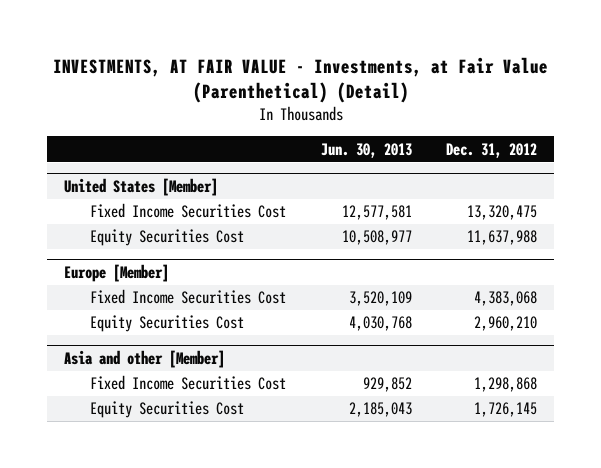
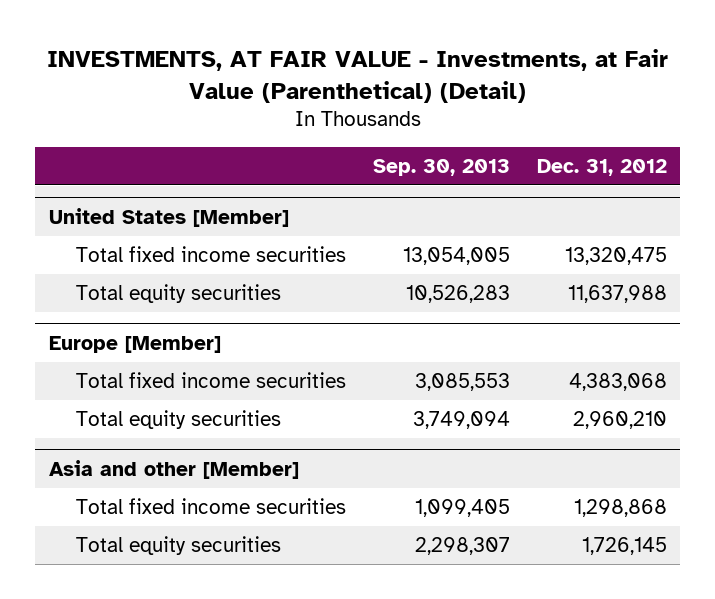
[320,142,412,158] Jun. 30, 2013 -> none
none -> [372,158,510,176] Sep. 30, 2013
[90,203,287,219] Fixed Income Securities Cost -> [75,245,346,262] Total fixed income securities
[90,229,245,247] Equity Securities Cost -> [75,283,281,303] Total equity securities
[90,289,287,305] Fixed Income Securities Cost -> [75,371,346,388] Total fixed income securities
[90,315,245,333] Equity Securities Cost -> [75,409,281,429] Total equity securities
[90,375,287,391] Fixed Income Securities Cost -> [75,497,346,514] Total fixed income securities
[90,401,245,419] Equity Securities Cost -> [75,535,281,555] Total equity securities

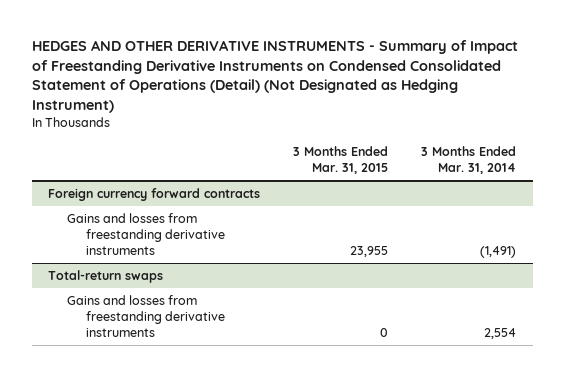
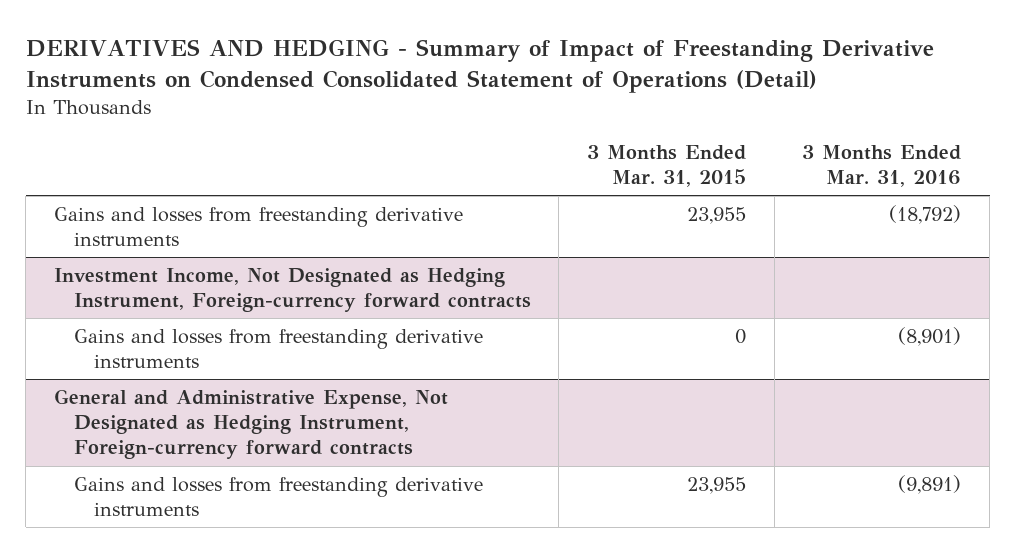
[31,40,518,113] HEDGES AND OTHER DERIVATIVE INSTRUMENTS - Summary of Impact of Freestanding Derivative Instruments on Condensed Consolidated Statement of Operations (Detail) (Not Designated as Hedging Instrument) -> [25,39,934,94] DERIVATIVES AND HEDGING - Summary of Impact of Freestanding Derivative Instruments on Condensed Consolidated Statement of Operations (Detail)
[421,145,517,175] 3 Months Ended Mar. 31, 2014 -> none
none -> [802,145,962,188] 3 Months Ended Mar. 31, 2016
[48,187,261,201] Foreign currency forward contracts -> none
[48,269,164,283] Total-return swaps -> none
none -> [53,267,531,313] Investment Income, Not Designated as Hedging Instrument, Foreign-currency forward contracts
none -> [53,388,448,460] General and Administrative Expense, Not Designated as Hedging Instrument, Foreign-currency forward contracts
none -> [73,476,483,517] Gains and losses from freestanding derivative instruments

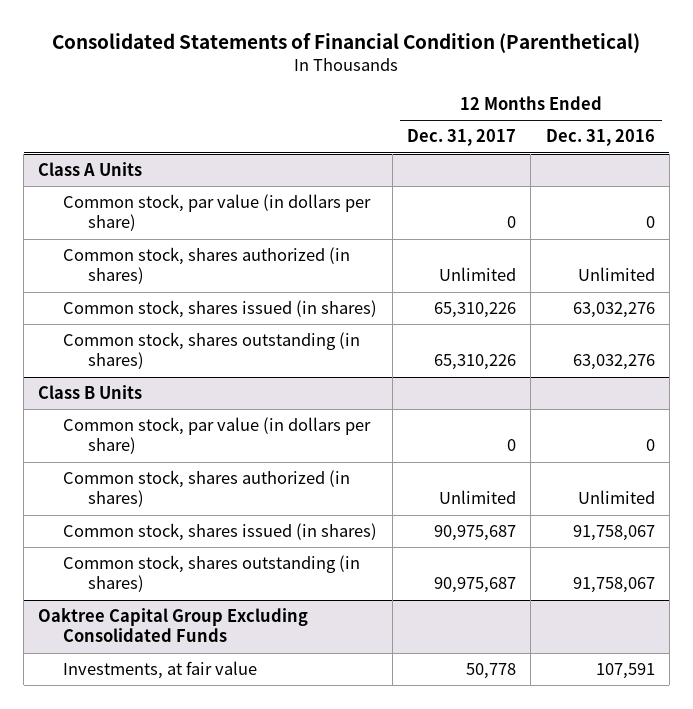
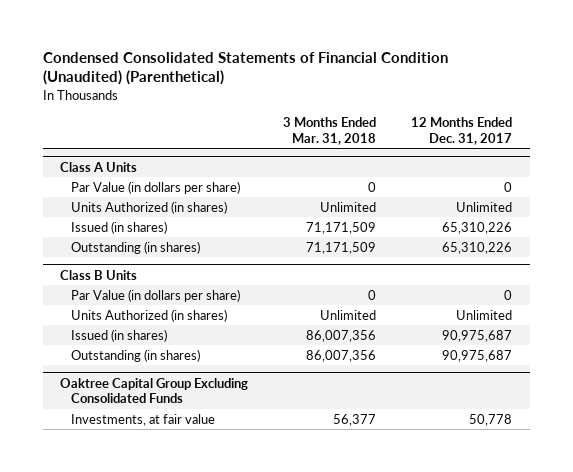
[52,33,641,54] Consolidated Statements of Financial Condition (Parenthetical) -> [43,51,449,86] Condensed Consolidated Statements of Financial Condition (Unaudited) (Parenthetical)
[545,129,655,147] Dec. 31, 2016 -> none
none -> [283,117,377,145] 3 Months Ended Mar. 31, 2018
[63,194,372,232] Common stock, par value (in dollars per share) -> [71,180,241,194] Par Value (in dollars per share)
[63,247,351,285] Common stock, shares authorized (in shares) -> [71,200,228,214] Units Authorized (in shares)
[63,300,378,319] Common stock, shares issued (in shares) -> [71,220,168,234] Issued (in shares)
[63,332,361,370] Common stock, shares outstanding (in shares) -> [71,240,201,254] Outstanding (in shares)
[63,417,372,455] Common stock, par value (in dollars per share) -> [71,288,241,302] Par Value (in dollars per share)
[63,470,351,508] Common stock, shares authorized (in shares) -> [71,308,228,322] Units Authorized (in shares)
[63,523,378,542] Common stock, shares issued (in shares) -> [71,328,168,342] Issued (in shares)
[63,555,361,593] Common stock, shares outstanding (in shares) -> [71,348,201,362] Outstanding (in shares)

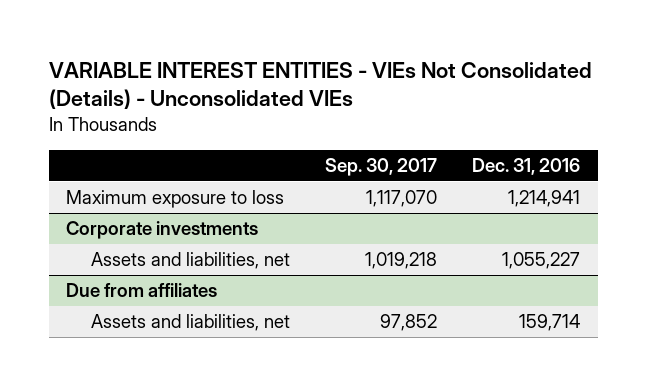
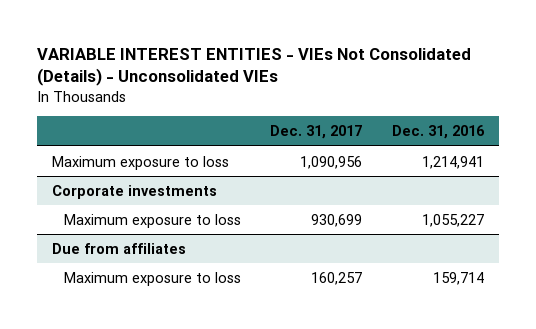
[324,158,437,177] Sep. 30, 2017 -> none
none -> [270,125,363,140] Dec. 31, 2017
[90,252,290,270] Assets and liabilities, net -> [63,213,241,228] Maximum exposure to loss
[90,314,290,332] Assets and liabilities, net -> [63,271,241,286] Maximum exposure to loss

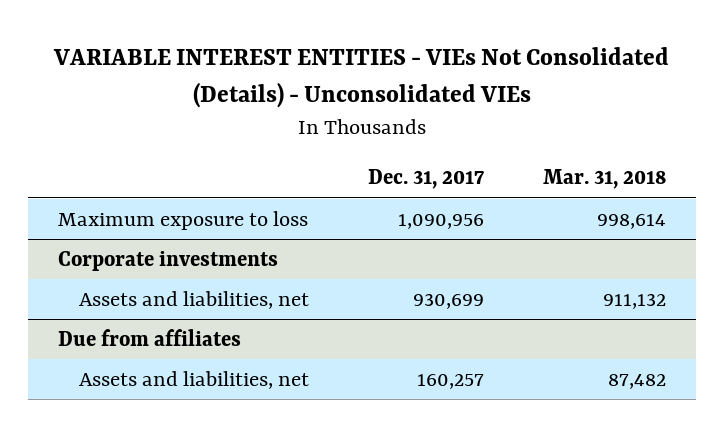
[391,125,485,140] Dec. 31, 2016 -> none
none -> [543,169,667,190] Mar. 31, 2018
[63,213,241,228] Maximum exposure to loss -> [78,290,309,309] Assets and liabilities, net
[63,271,241,286] Maximum exposure to loss -> [78,370,309,389] Assets and liabilities, net

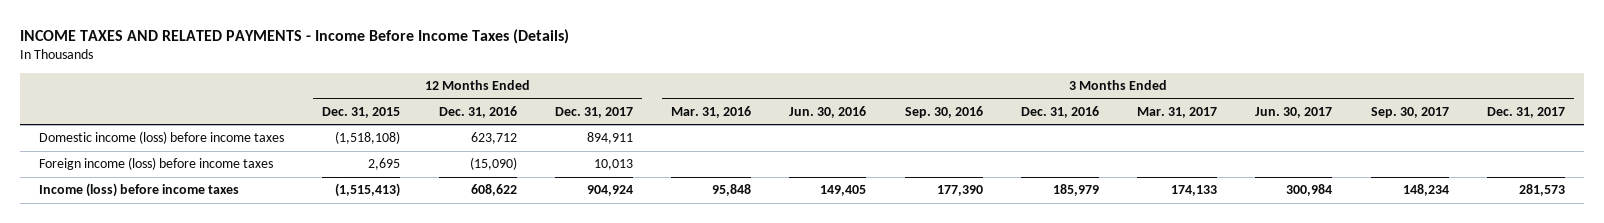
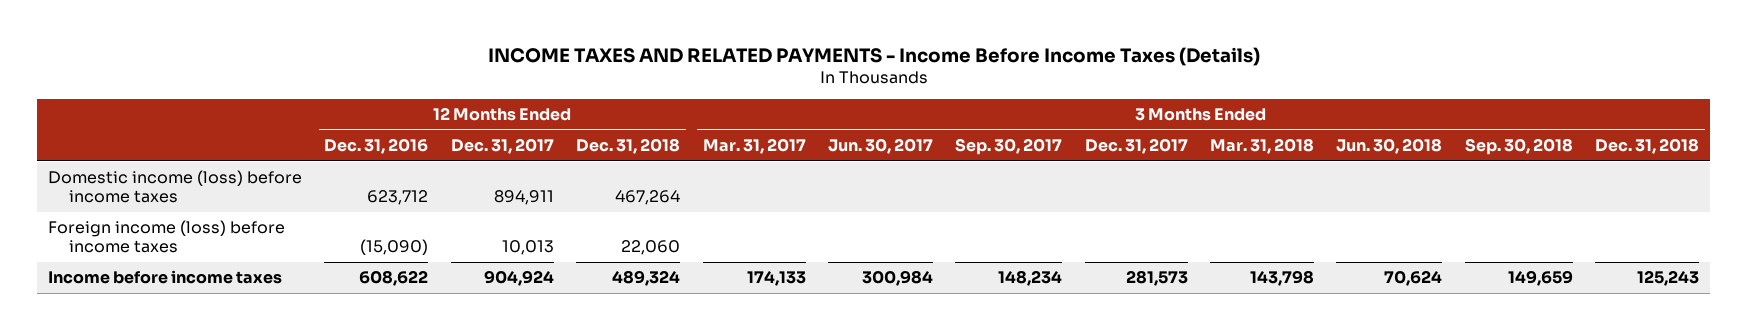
[322,106,401,118] Dec. 31, 2015 -> none
[671,105,752,118] Mar. 31, 2016 -> none
[789,105,867,118] Jun. 30, 2016 -> none
[904,105,983,118] Sep. 30, 2016 -> none
[1020,105,1099,118] Dec. 31, 2016 -> none
none -> [576,138,681,155] Dec. 31, 2018
none -> [1210,138,1315,155] Mar. 31, 2018
none -> [1336,138,1443,155] Jun. 30, 2018
none -> [1464,138,1573,156] Sep. 30, 2018
none -> [1595,138,1700,155] Dec. 31, 2018
[39,183,240,198] Income (loss) before income taxes -> [48,270,283,285] Income before income taxes

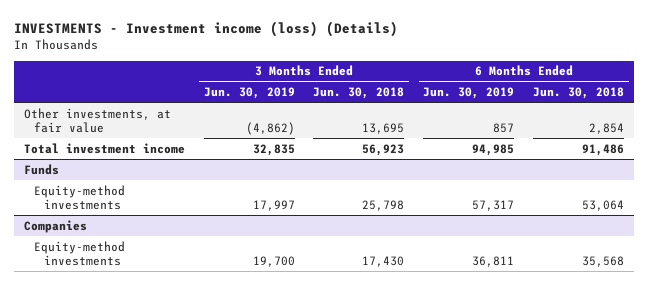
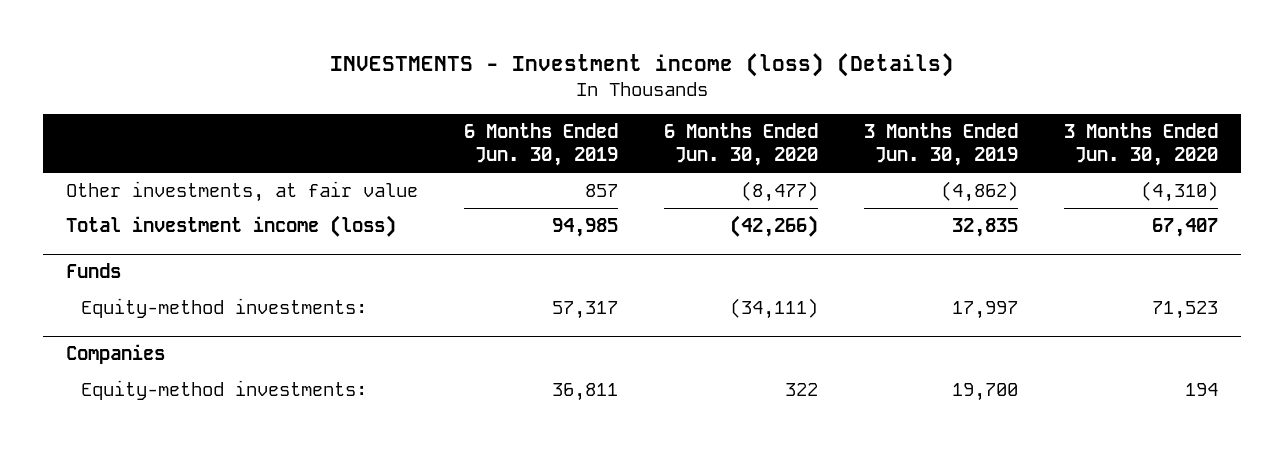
[313,87,405,100] Jun. 30, 2018 -> none
[533,87,625,100] Jun. 30, 2018 -> none
none -> [664,123,819,167] 6 Months Ended Jun. 30, 2020
none -> [1064,123,1219,167] 3 Months Ended Jun. 30, 2020
[23,142,185,154] Total investment income -> [65,215,396,238] Total investment income (loss)
[33,184,125,210] Equity-method investments -> [81,298,368,319] Equity-method investments:
[33,240,125,266] Equity-method investments -> [81,380,368,401] Equity-method investments:

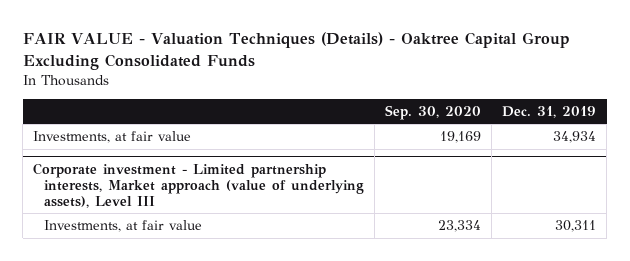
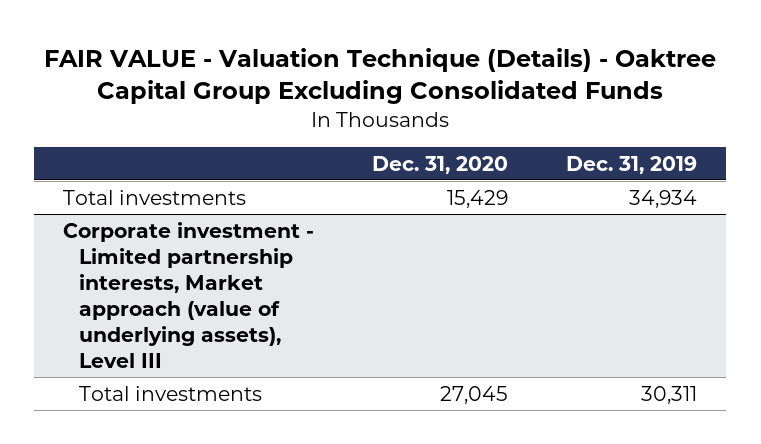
[22,32,570,70] FAIR VALUE - Valuation Techniques (Details) - Oaktree Capital Group Excluding Consolidated Funds -> [44,47,717,104] FAIR VALUE - Valuation Technique (Details) - Oaktree Capital Group Excluding Consolidated Funds
[385,104,482,120] Sep. 30, 2020 -> none
none -> [372,155,509,174] Dec. 31, 2020
[33,131,192,144] Investments, at fair value -> [63,189,247,205] Total investments
[44,220,203,233] Investments, at fair value -> [79,385,263,401] Total investments

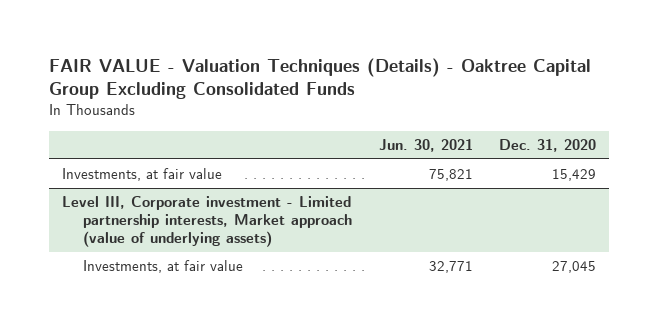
[44,47,717,104] FAIR VALUE - Valuation Technique (Details) - Oaktree Capital Group Excluding Consolidated Funds -> [48,57,591,100] FAIR VALUE - Valuation Techniques (Details) - Oaktree Capital Group Excluding Consolidated Funds
[566,155,698,174] Dec. 31, 2019 -> none
none -> [378,138,473,152] Jun. 30, 2021
[63,189,247,205] Total investments -> [61,168,222,182] Investments, at fair value
[63,221,315,368] Corporate investment - Limited partnership interests, Market approach (value of underlying assets), Level III -> [61,196,353,248] Level III, Corporate investment - Limited partnership interests, Market approach (value of underlying assets)
[79,385,263,401] Total investments -> [83,260,244,274] Investments, at fair value

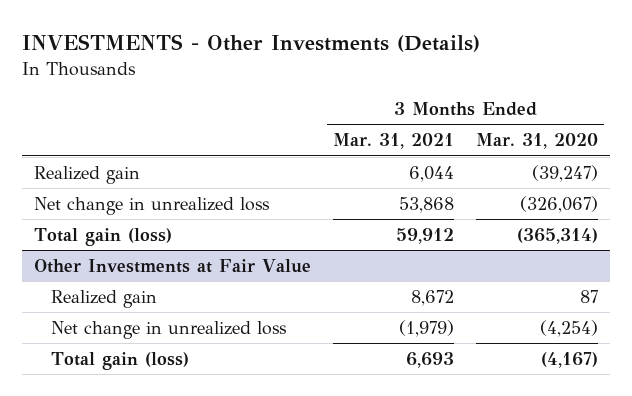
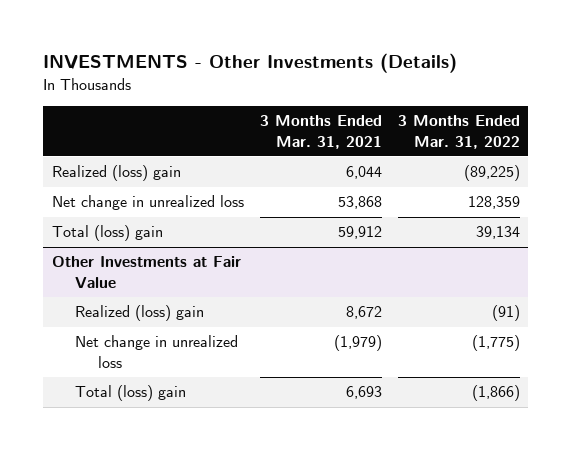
[476,133,599,150] Mar. 31, 2020 -> none
none -> [397,115,520,149] 3 Months Ended Mar. 31, 2022
[33,165,140,184] Realized gain -> [51,165,181,182] Realized (loss) gain
[33,227,172,246] Total gain (loss) -> [51,225,163,242] Total (loss) gain
[50,289,157,308] Realized gain -> [74,305,204,322] Realized (loss) gain
[50,351,189,370] Total gain (loss) -> [74,385,186,402] Total (loss) gain

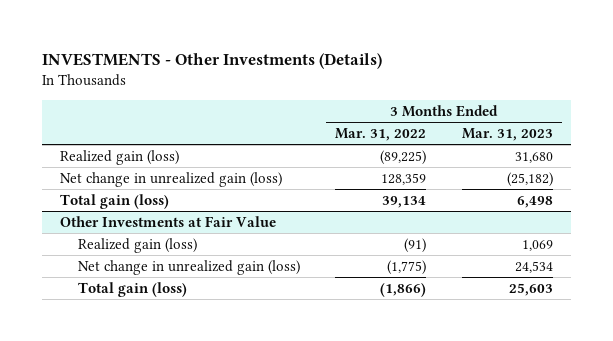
[259,115,382,149] 3 Months Ended Mar. 31, 2021 -> none
none -> [462,128,554,142] Mar. 31, 2023
[51,165,181,182] Realized (loss) gain -> [59,149,179,165] Realized gain (loss)
[51,195,244,211] Net change in unrealized loss -> [59,171,282,187] Net change in unrealized gain (loss)
[51,225,163,242] Total (loss) gain -> [59,193,169,209] Total gain (loss)
[74,305,204,322] Realized (loss) gain -> [77,237,197,253] Realized gain (loss)
[74,335,238,368] Net change in unrealized loss -> [77,259,300,275] Net change in unrealized gain (loss)
[74,385,186,402] Total (loss) gain -> [77,281,187,297] Total gain (loss)

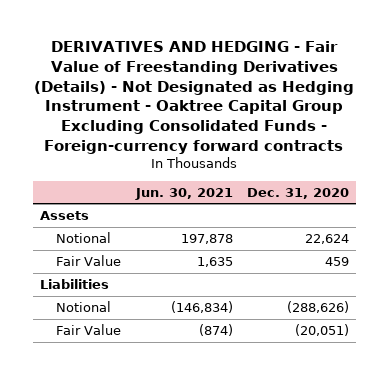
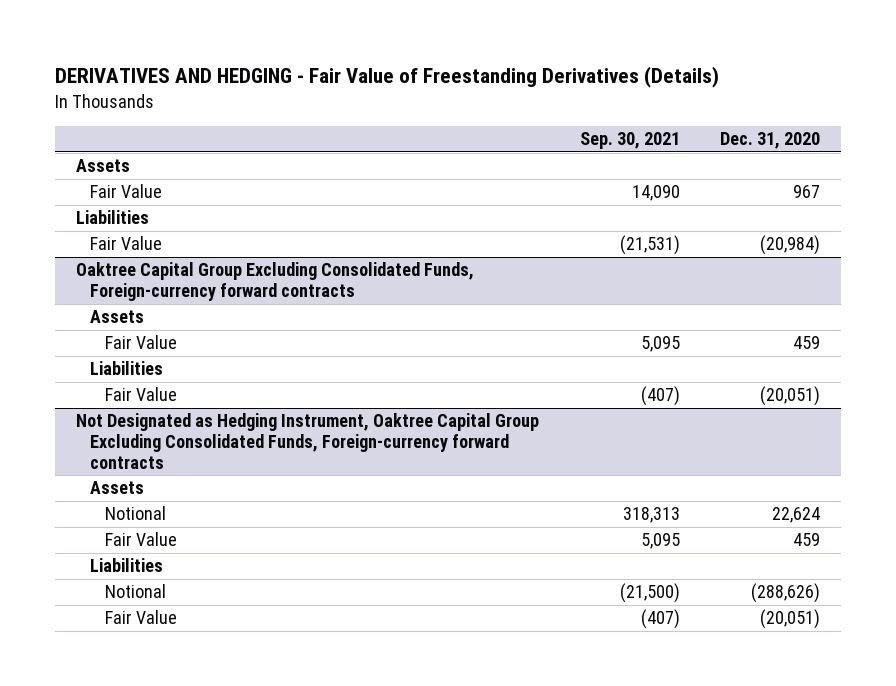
[34,41,355,154] DERIVATIVES AND HEDGING - Fair Value of Freestanding Derivatives (Details) - Not Designated as Hedging Instrument - Oaktree Capital Group Excluding Consolidated Funds - Foreign-currency forward contracts -> [55,66,720,89] DERIVATIVES AND HEDGING - Fair Value of Freestanding Derivatives (Details)
[134,187,233,200] Jun. 30, 2021 -> none
none -> [579,132,680,150] Sep. 30, 2021
none -> [90,184,163,199] Fair Value
none -> [75,210,149,225] Liabilities
none -> [90,236,163,251] Fair Value
none -> [75,262,474,302] Oaktree Capital Group Excluding Consolidated Funds, Foreign-currency forward contracts
none -> [90,310,145,324] Assets
none -> [104,335,177,350] Fair Value
none -> [90,361,164,376] Liabilities
none -> [104,387,177,402] Fair Value
none -> [75,413,539,470] Not Designated as Hedging Instrument, Oaktree Capital Group Excluding Consolidated Funds, Foreign-currency forward contracts
none -> [90,481,145,495] Assets

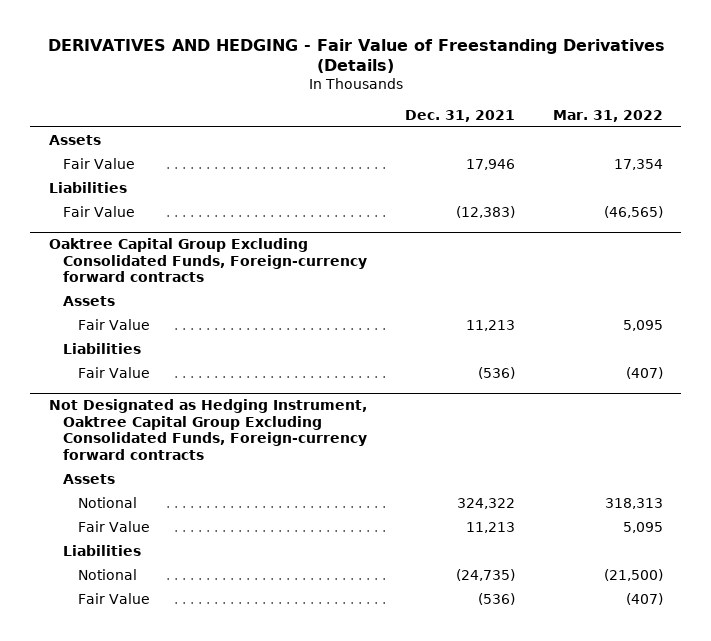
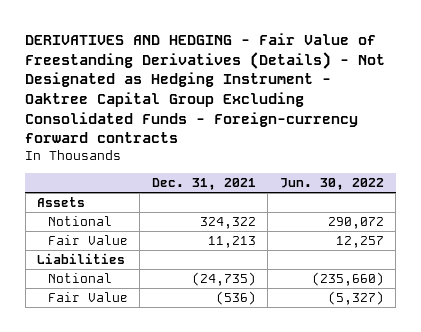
[47,38,665,74] DERIVATIVES AND HEDGING - Fair Value of Freestanding Derivatives (Details) -> [25,32,386,144] DERIVATIVES AND HEDGING - Fair Value of Freestanding Derivatives (Details) - Not Designated as Hedging Instrument - Oaktree Capital Group Excluding Consolidated Funds - Foreign-currency forward contracts
[552,109,663,122] Mar. 31, 2022 -> none
none -> [279,178,384,191] Jun. 30, 2022
[63,157,136,169] Fair Value -> none
[48,181,127,193] Liabilities -> none
[63,205,136,217] Fair Value -> none
[48,238,368,283] Oaktree Capital Group Excluding Consolidated Funds, Foreign-currency forward contracts -> none
[63,295,116,306] Assets -> none
[77,318,150,330] Fair Value -> none
[63,342,142,354] Liabilities -> none
[77,366,150,378] Fair Value -> none
[48,399,368,460] Not Designated as Hedging Instrument, Oaktree Capital Group Excluding Consolidated Funds, Foreign-currency forward contracts -> none
[63,473,116,484] Assets -> none

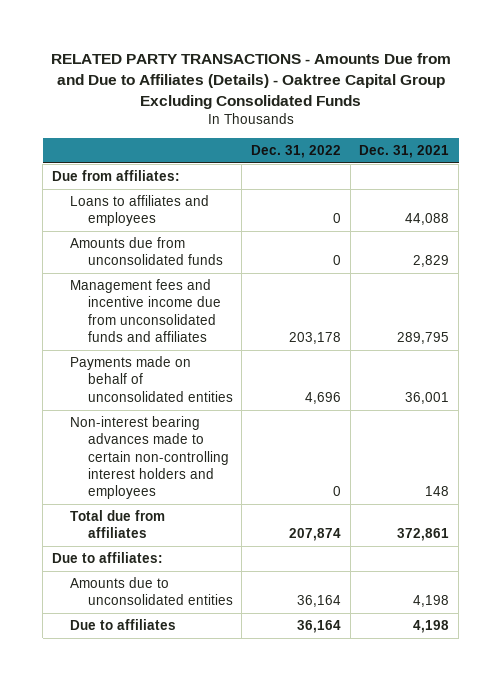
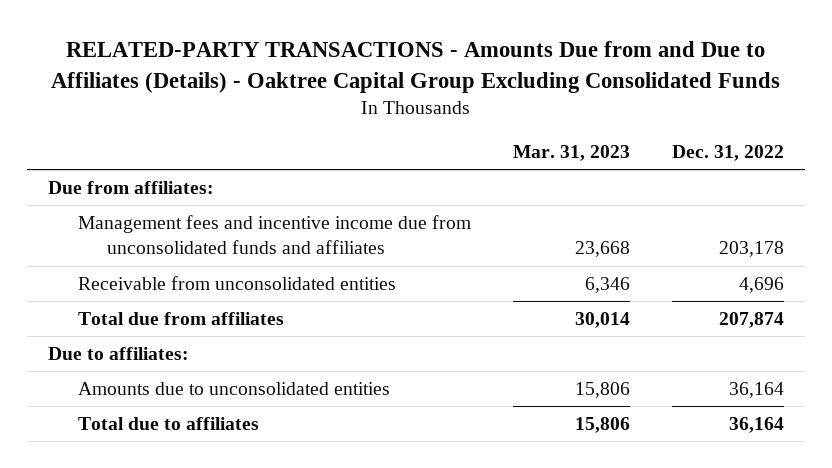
[50,52,451,109] RELATED PARTY TRANSACTIONS - Amounts Due from and Due to Affiliates (Details) - Oaktree Capital Group Excluding Consolidated Funds -> [50,41,780,93] RELATED-PARTY TRANSACTIONS - Amounts Due from and Due to Affiliates (Details) - Oaktree Capital Group Excluding Consolidated Funds
[359,144,450,158] Dec. 31, 2021 -> none
none -> [512,145,630,162] Mar. 31, 2023
[69,195,209,227] Loans to affiliates and employees -> none
[69,237,223,266] Amounts due from unconsolidated funds -> none
[69,416,229,500] Non-interest bearing advances made to certain non-controlling interest holders and employees -> none
[69,356,233,402] Payments made on behalf of unconsolidated entities -> [77,276,396,291] Receivable from unconsolidated entities
[69,619,176,631] Due to affiliates -> [77,417,259,431] Total due to affiliates

